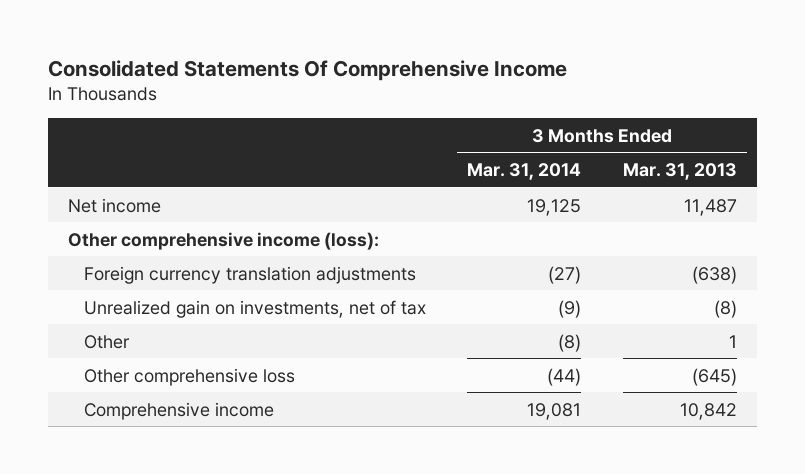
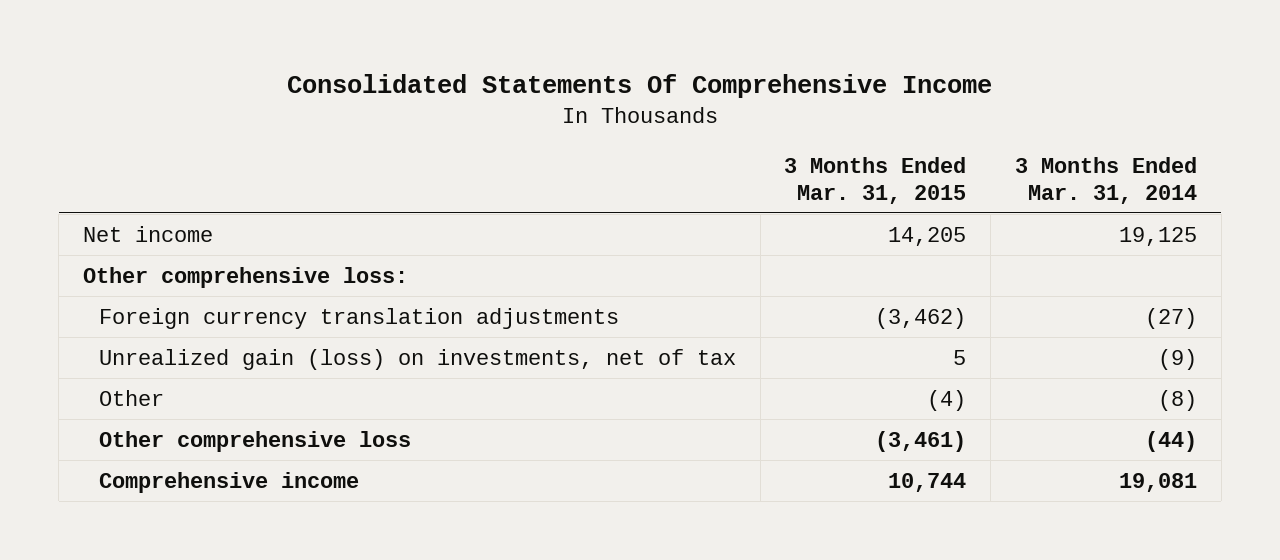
[622,163,737,181] Mar. 31, 2013 -> none
none -> [784,156,967,204] 3 Months Ended Mar. 31, 2015
[68,231,380,250] Other comprehensive income (loss): -> [83,266,409,288] Other comprehensive loss:
[83,299,426,318] Unrealized gain on investments, net of tax -> [98,348,736,370] Unrealized gain (loss) on investments, net of tax

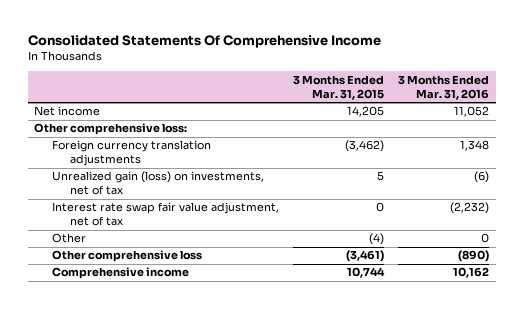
[1015,156,1198,204] 3 Months Ended Mar. 31, 2014 -> none
none -> [397,74,489,100] 3 Months Ended Mar. 31, 2016
none -> [52,202,280,227] Interest rate swap fair value adjustment, net of tax

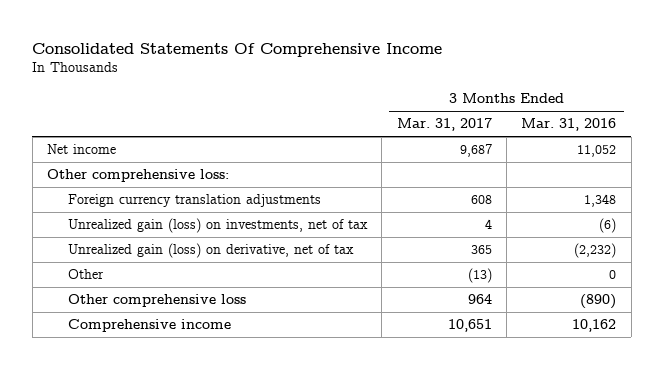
[293,74,385,100] 3 Months Ended Mar. 31, 2015 -> none
none -> [396,118,492,132] Mar. 31, 2017
[52,202,280,227] Interest rate swap fair value adjustment, net of tax -> [67,243,354,259] Unrealized gain (loss) on derivative, net of tax

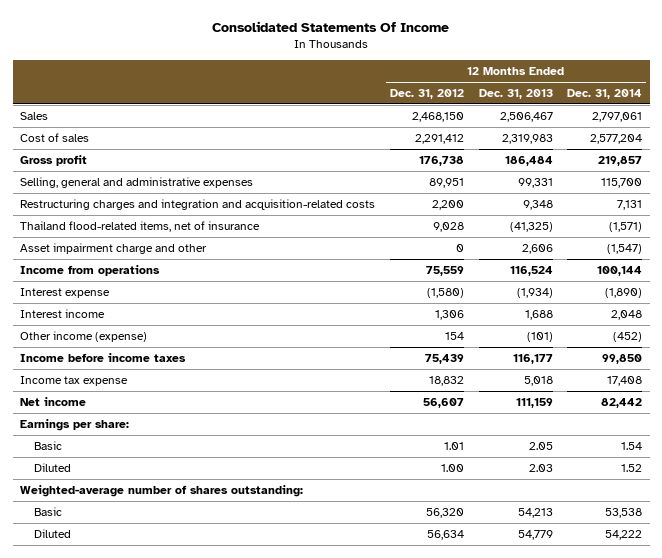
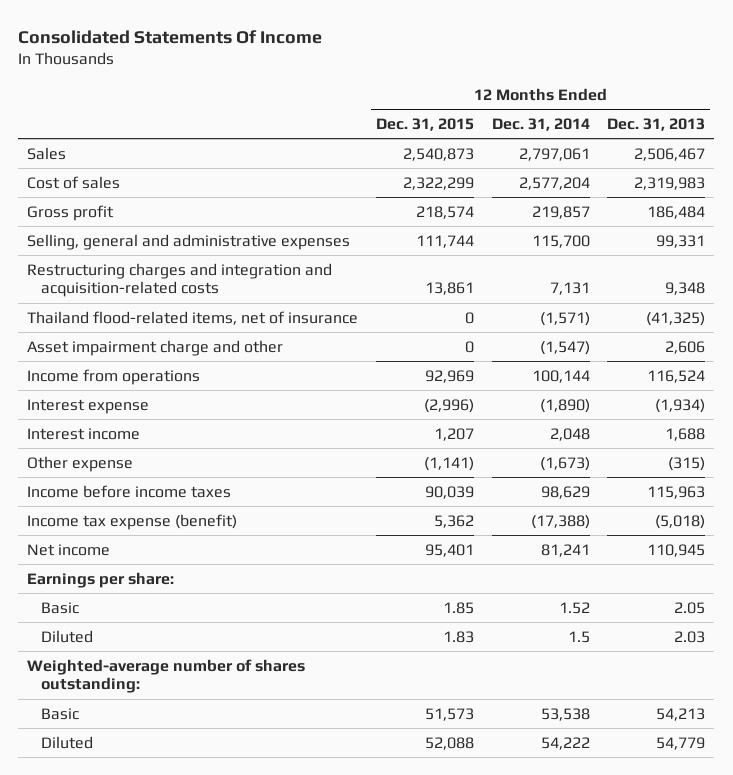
[389,89,464,100] Dec. 31, 2012 -> none
none -> [375,117,474,131] Dec. 31, 2015
[20,330,148,342] Other income (expense) -> [27,455,134,472] Other expense
[526,331,553,342] (101) -> [668,456,706,471] (315)
[613,331,643,342] (452) -> [539,456,590,471] (1,673)
[512,353,553,364] 116,177 -> [647,485,706,499] 115,963
[602,353,643,364] 99,850 -> [540,485,590,499] 98,629
[20,375,129,386] Income tax expense -> [27,513,238,530] Income tax expense (benefit)
[523,375,553,386] 5,018 -> [655,514,706,529] (5,018)
[607,375,643,386] 17,408 -> [530,514,590,529] (17,388)
[515,397,553,408] 111,159 -> [647,543,706,557] 110,945
[601,397,643,408] 82,442 -> [540,543,590,557] 81,241
[621,441,643,450] 1.54 -> [558,601,590,614] 1.52
[621,463,643,472] 1.52 -> [567,630,590,643] 1.5

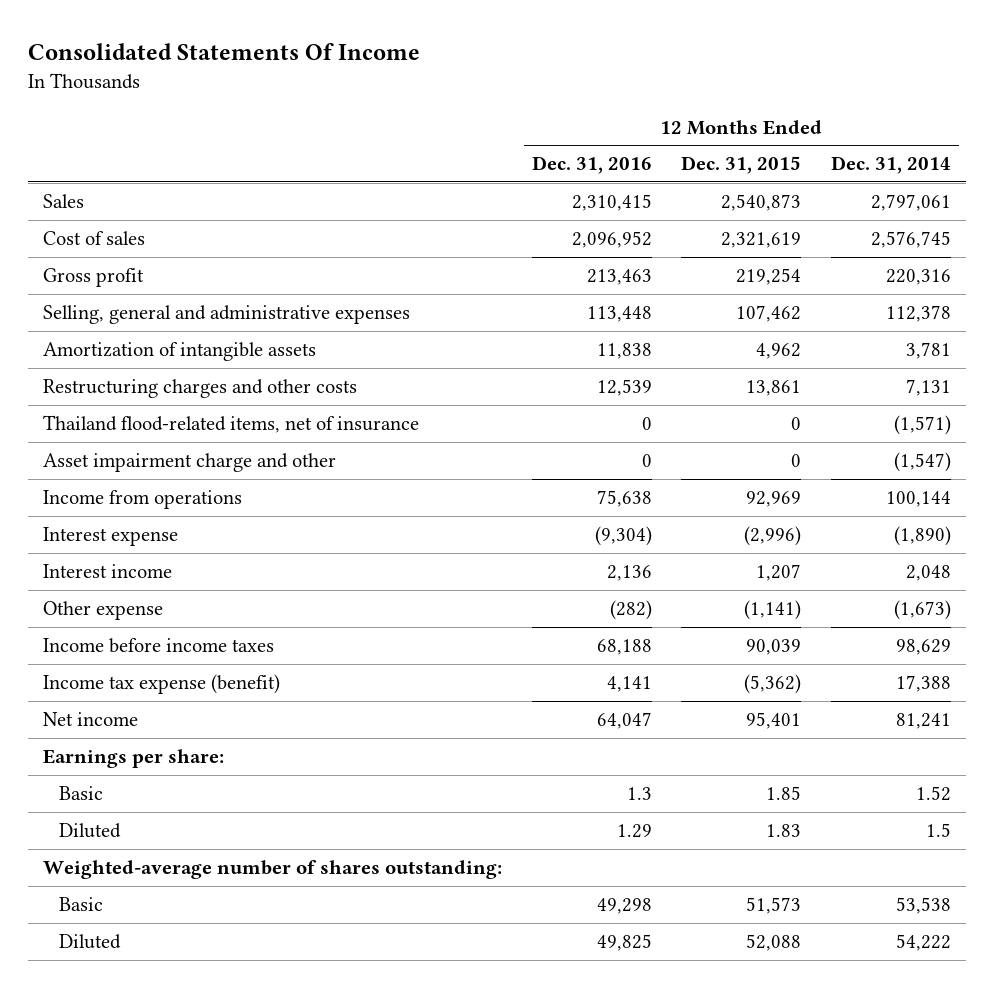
[607,117,706,131] Dec. 31, 2013 -> none
none -> [531,156,652,175] Dec. 31, 2016
[402,176,474,190] 2,322,299 -> [721,232,802,249] 2,321,619
[518,176,590,190] 2,577,204 -> [871,231,952,249] 2,576,745
[415,205,474,219] 218,574 -> [736,268,802,286] 219,254
[531,205,590,219] 219,857 -> [886,269,952,286] 220,316
[415,234,474,248] 111,744 -> [736,305,802,323] 107,462
[531,234,590,248] 115,700 -> [886,305,952,323] 112,378
none -> [42,342,316,362] Amortization of intangible assets
[27,262,333,298] Restructuring charges and integration and acquisition-related costs -> [42,379,357,399] Restructuring charges and other costs
[433,514,474,528] 5,362 -> [744,674,802,695] (5,362)
[530,514,590,529] (17,388) -> [896,675,952,693] 17,388

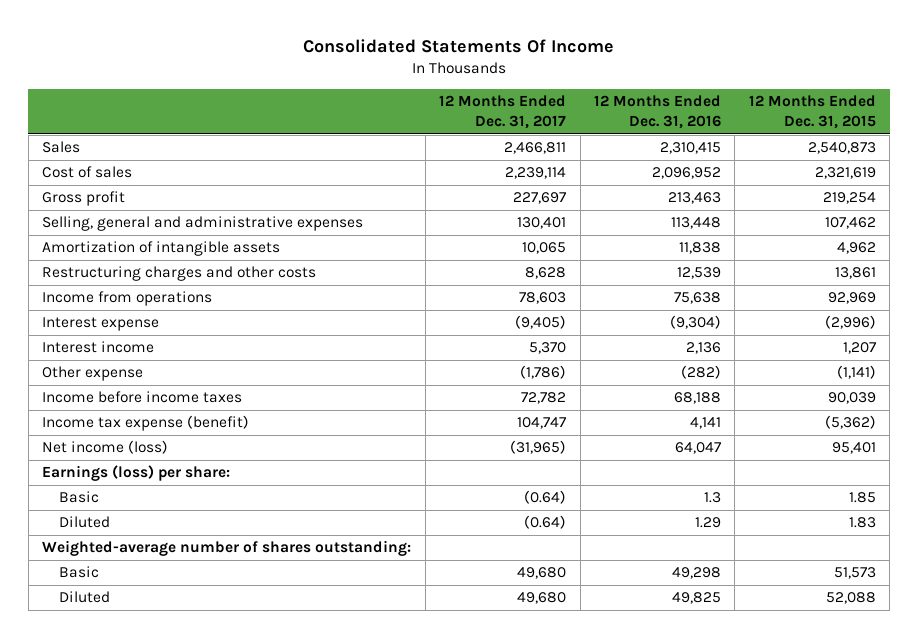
[831,156,952,175] Dec. 31, 2014 -> none
none -> [439,95,567,130] 12 Months Ended Dec. 31, 2017
[42,415,419,434] Thailand flood-related items, net of insurance -> none
[42,453,336,473] Asset impairment charge and other -> none
[42,712,138,727] Net income -> [42,440,169,455] Net income (loss)
[42,749,224,769] Earnings per share: -> [42,465,231,482] Earnings (loss) per share:

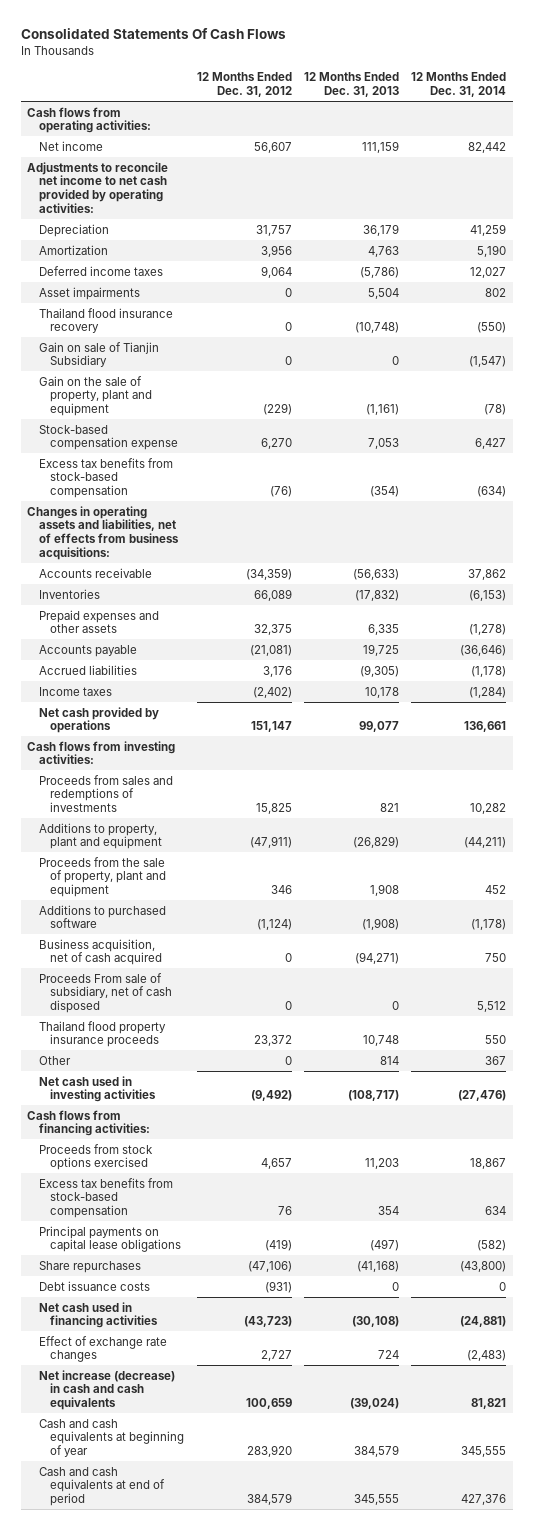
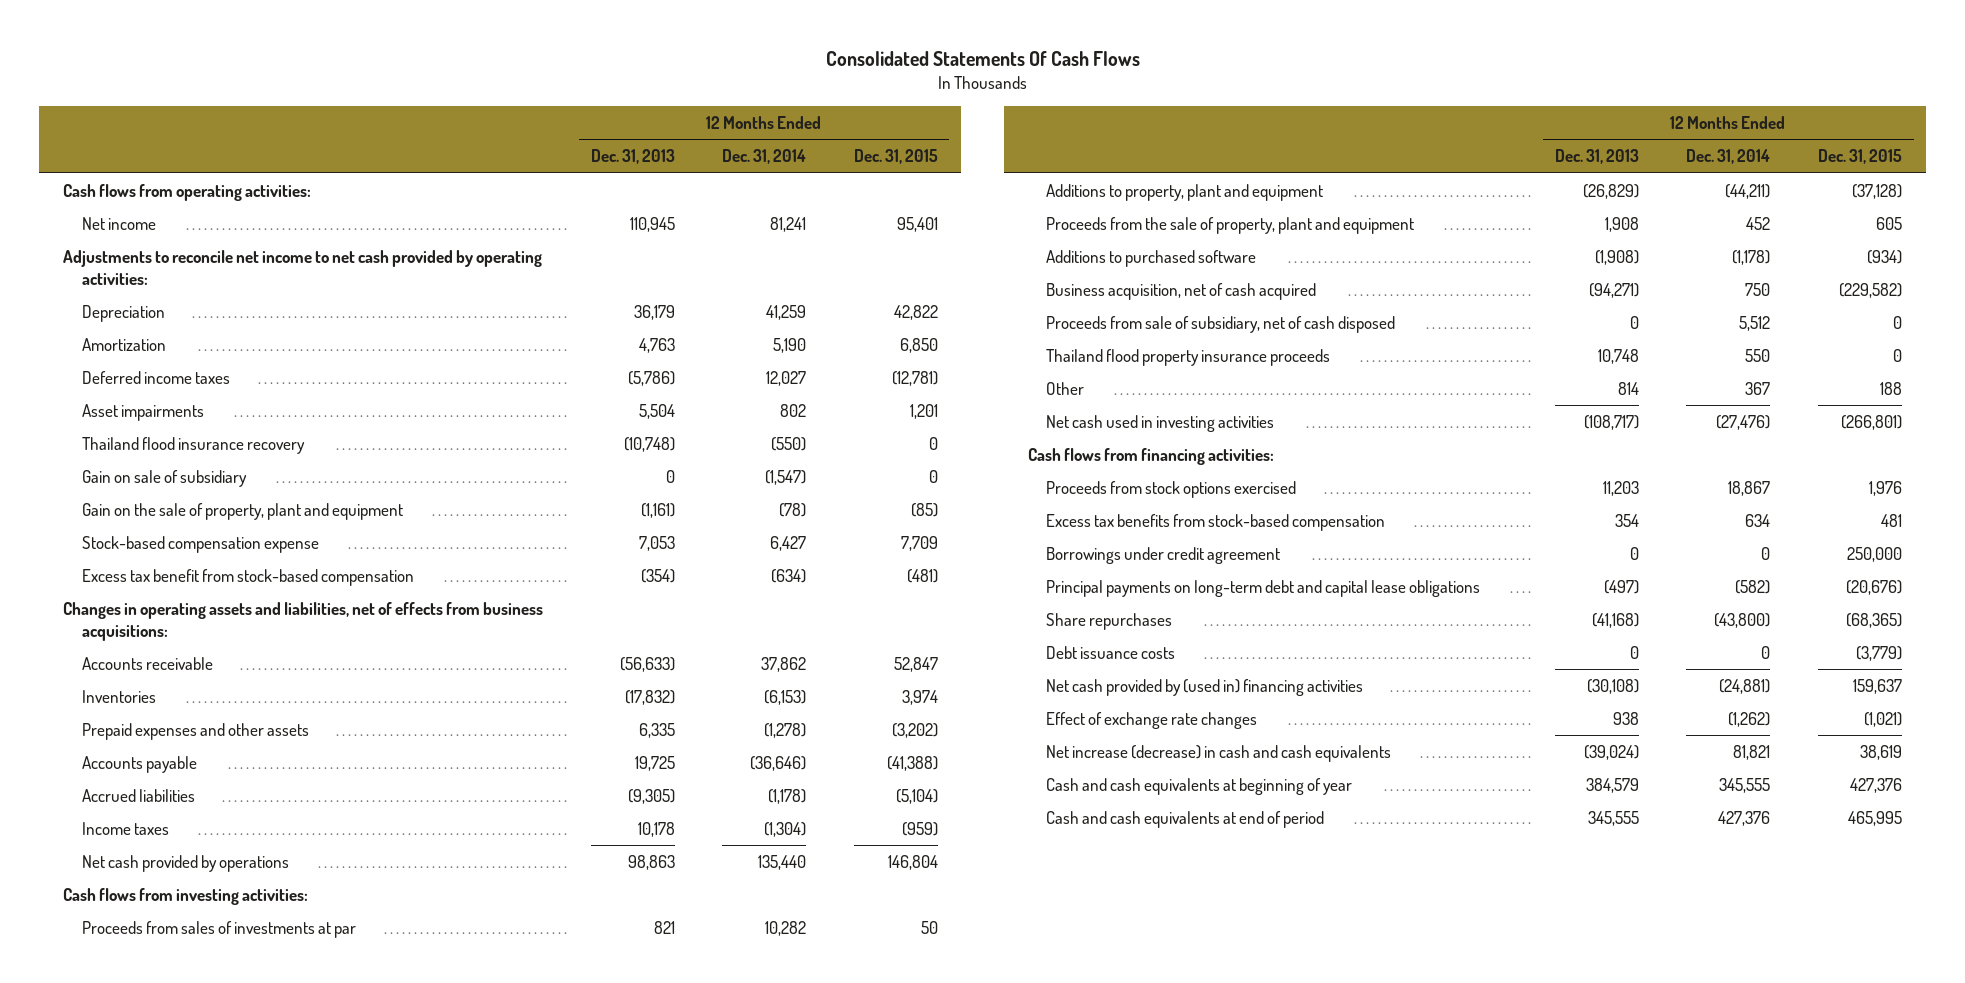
[196,72,292,97] 12 Months Ended Dec. 31, 2012 -> none
none -> [853,149,938,165] Dec. 31, 2015
[362,140,400,153] 111,159 -> [629,216,675,232] 110,945
[468,141,507,153] 82,442 -> [770,216,807,232] 81,241
[38,341,159,368] Gain on sale of Tianjin Subsidiary -> [81,469,247,487] Gain on sale of subsidiary
[38,457,173,499] Excess tax benefits from stock-based compensation -> [81,568,414,586] Excess tax benefit from stock-based compensation
[469,686,507,698] (1,284) -> [764,821,807,837] (1,304)
[359,721,400,733] 99,077 -> [627,854,675,870] 98,863
[464,721,507,733] 136,661 -> [758,854,807,870] 135,440
[38,774,173,813] Proceeds from sales and redemptions of investments -> [81,920,356,938] Proceeds from sales of investments at par
[38,972,173,1014] Proceeds From sale of subsidiary, net of cash disposed -> [1046,315,1396,333] Proceeds from sale of subsidiary, net of cash disposed
none -> [1046,546,1281,564] Borrowings under credit agreement
[38,1225,182,1253] Principal payments on capital lease obligations -> [1046,579,1481,597] Principal payments on long-term debt and capital lease obligations
[38,1301,159,1329] Net cash used in financing activities -> [1046,678,1364,696] Net cash provided by (used in) financing activities
[378,1350,400,1360] 724 -> [1612,711,1639,725] 938
[467,1350,507,1362] (2,483) -> [1728,711,1771,727] (1,262)

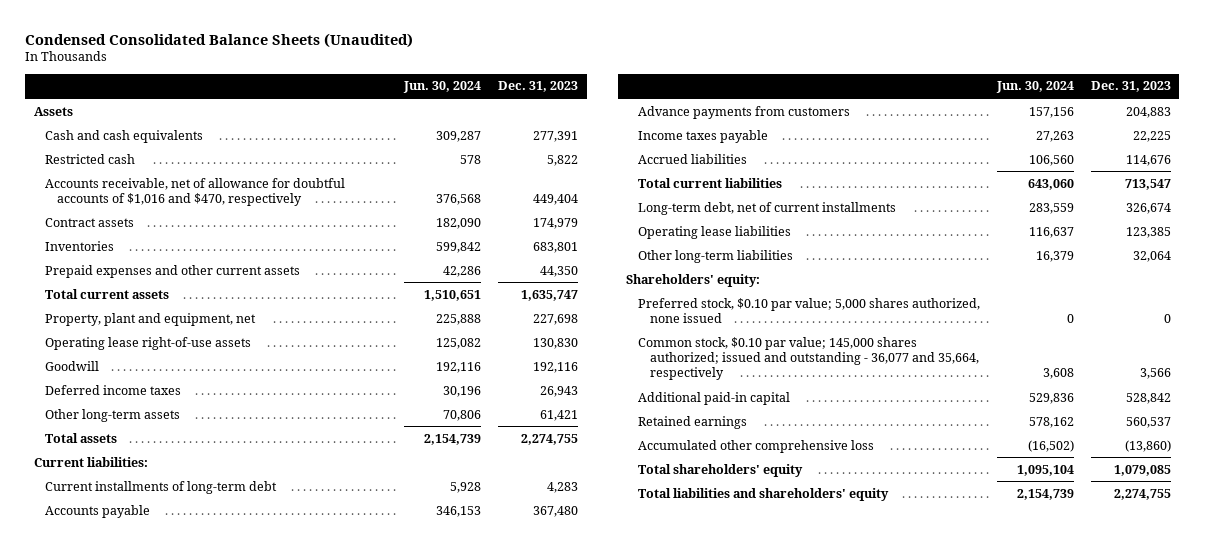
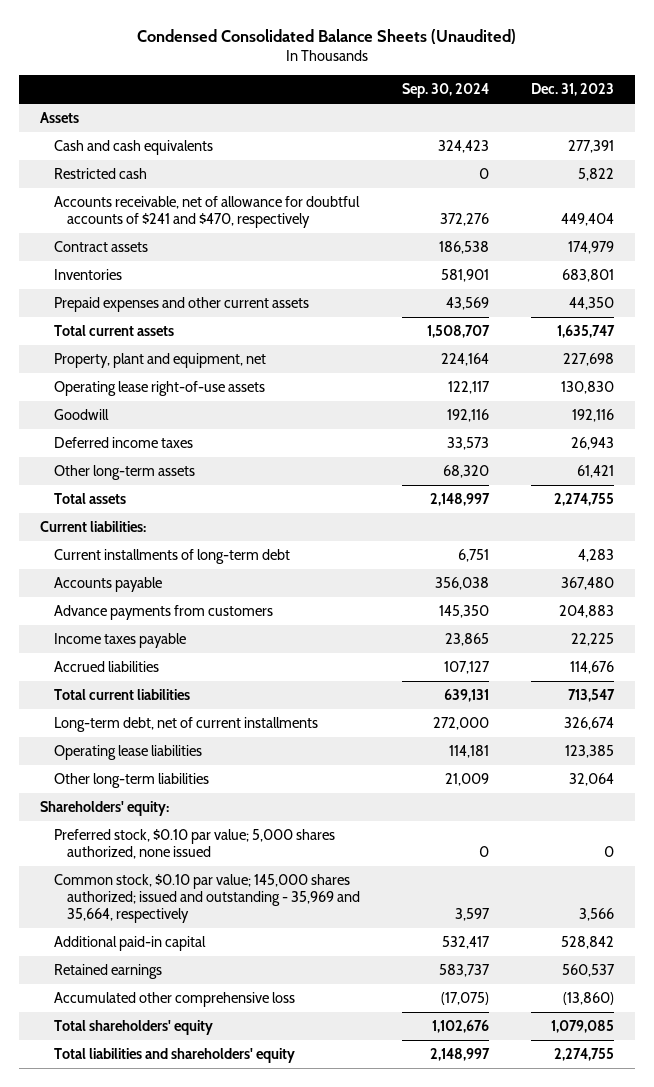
[403,81,482,94] Jun. 30, 2024 -> none
none -> [402,83,490,99] Sep. 30, 2024
[45,177,346,206] Accounts receivable, net of allowance for doubtful accounts of $1,016 and $470, respectively -> [53,196,360,228] Accounts receivable, net of allowance for doubtful accounts of $241 and $470, respectively
[638,336,979,380] Common stock, $0.10 par value; 145,000 shares authorized; issued and outstanding - 36,077 and 35,664, respectively -> [53,874,361,923] Common stock, $0.10 par value; 145,000 shares authorized; issued and outstanding - 35,969 and 35,664, respectively

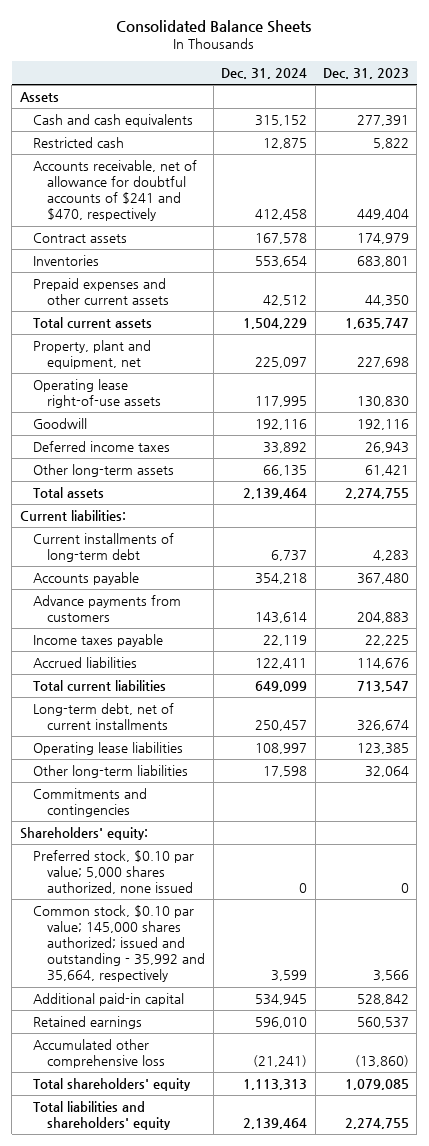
[137,28,517,44] Condensed Consolidated Balance Sheets (Unaudited) -> [116,20,312,34] Consolidated Balance Sheets
[402,83,490,99] Sep. 30, 2024 -> none
none -> [221,68,308,80] Dec. 31, 2024
none -> [33,788,148,818] Commitments and contingencies
[53,874,361,923] Common stock, $0.10 par value; 145,000 shares authorized; issued and outstanding - 35,969 and 35,664, respectively -> [33,905,206,983] Common stock, $0.10 par value; 145,000 shares authorized; issued and outstanding - 35,992 and 35,664, respectively

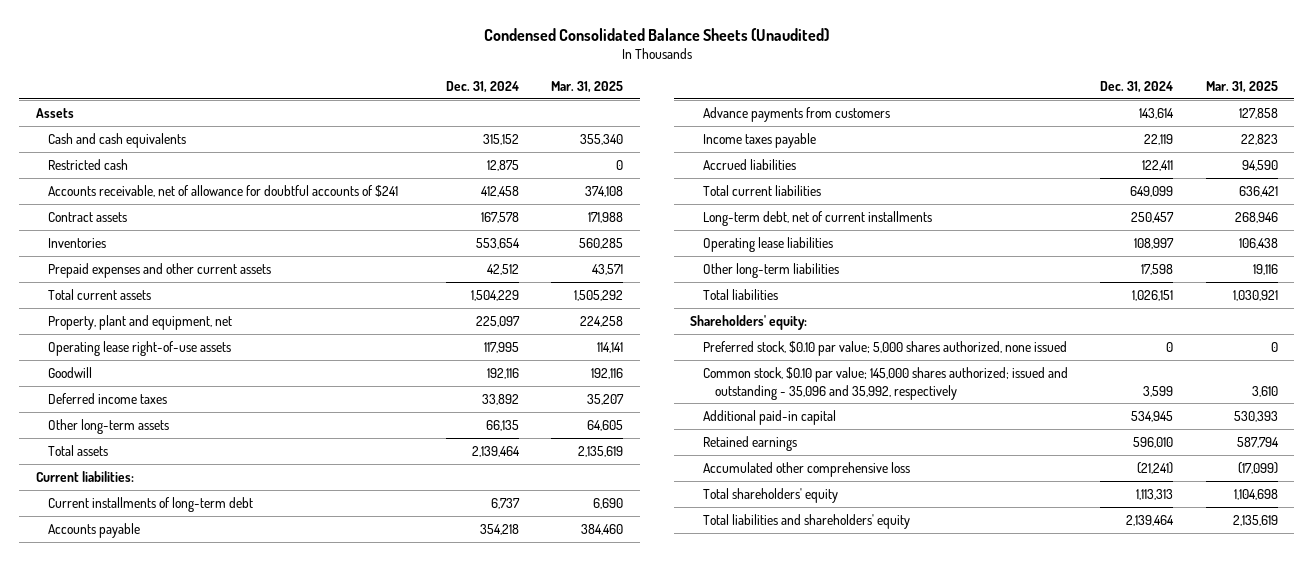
[116,20,312,34] Consolidated Balance Sheets -> [483,27,829,41] Condensed Consolidated Balance Sheets (Unaudited)
[322,68,409,80] Dec. 31, 2023 -> none
none -> [551,80,624,93] Mar. 31, 2025
[33,160,198,222] Accounts receivable, net of allowance for doubtful accounts of $241 and $470, respectively -> [48,184,399,197] Accounts receivable, net of allowance for doubtful accounts of $241
[33,788,148,818] Commitments and contingencies -> none
none -> [702,288,778,300] Total liabilities
[33,905,206,983] Common stock, $0.10 par value; 145,000 shares authorized; issued and outstanding - 35,992 and 35,664, respectively -> [702,366,1068,400] Common stock, $0.10 par value; 145,000 shares authorized; issued and outstanding - 35,096 and 35,992, respectively

